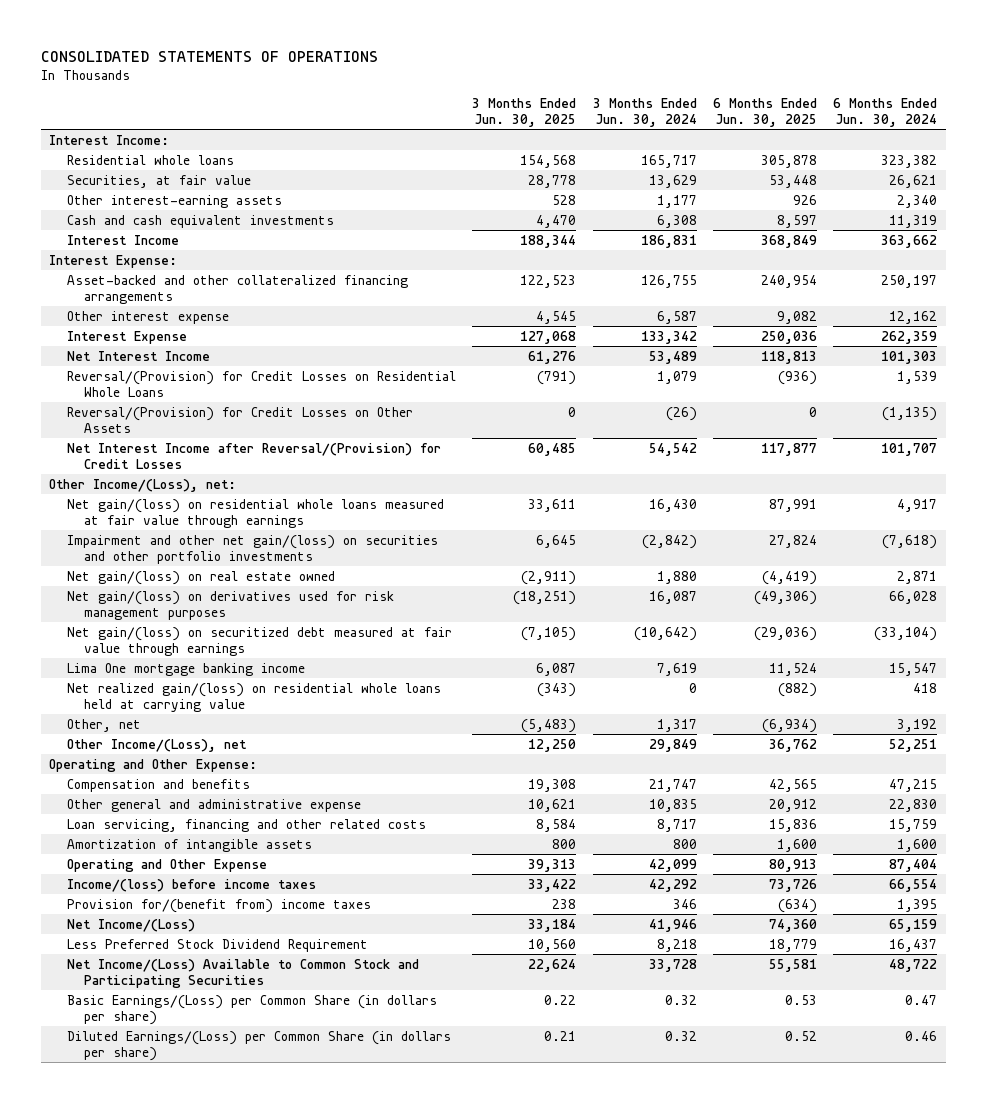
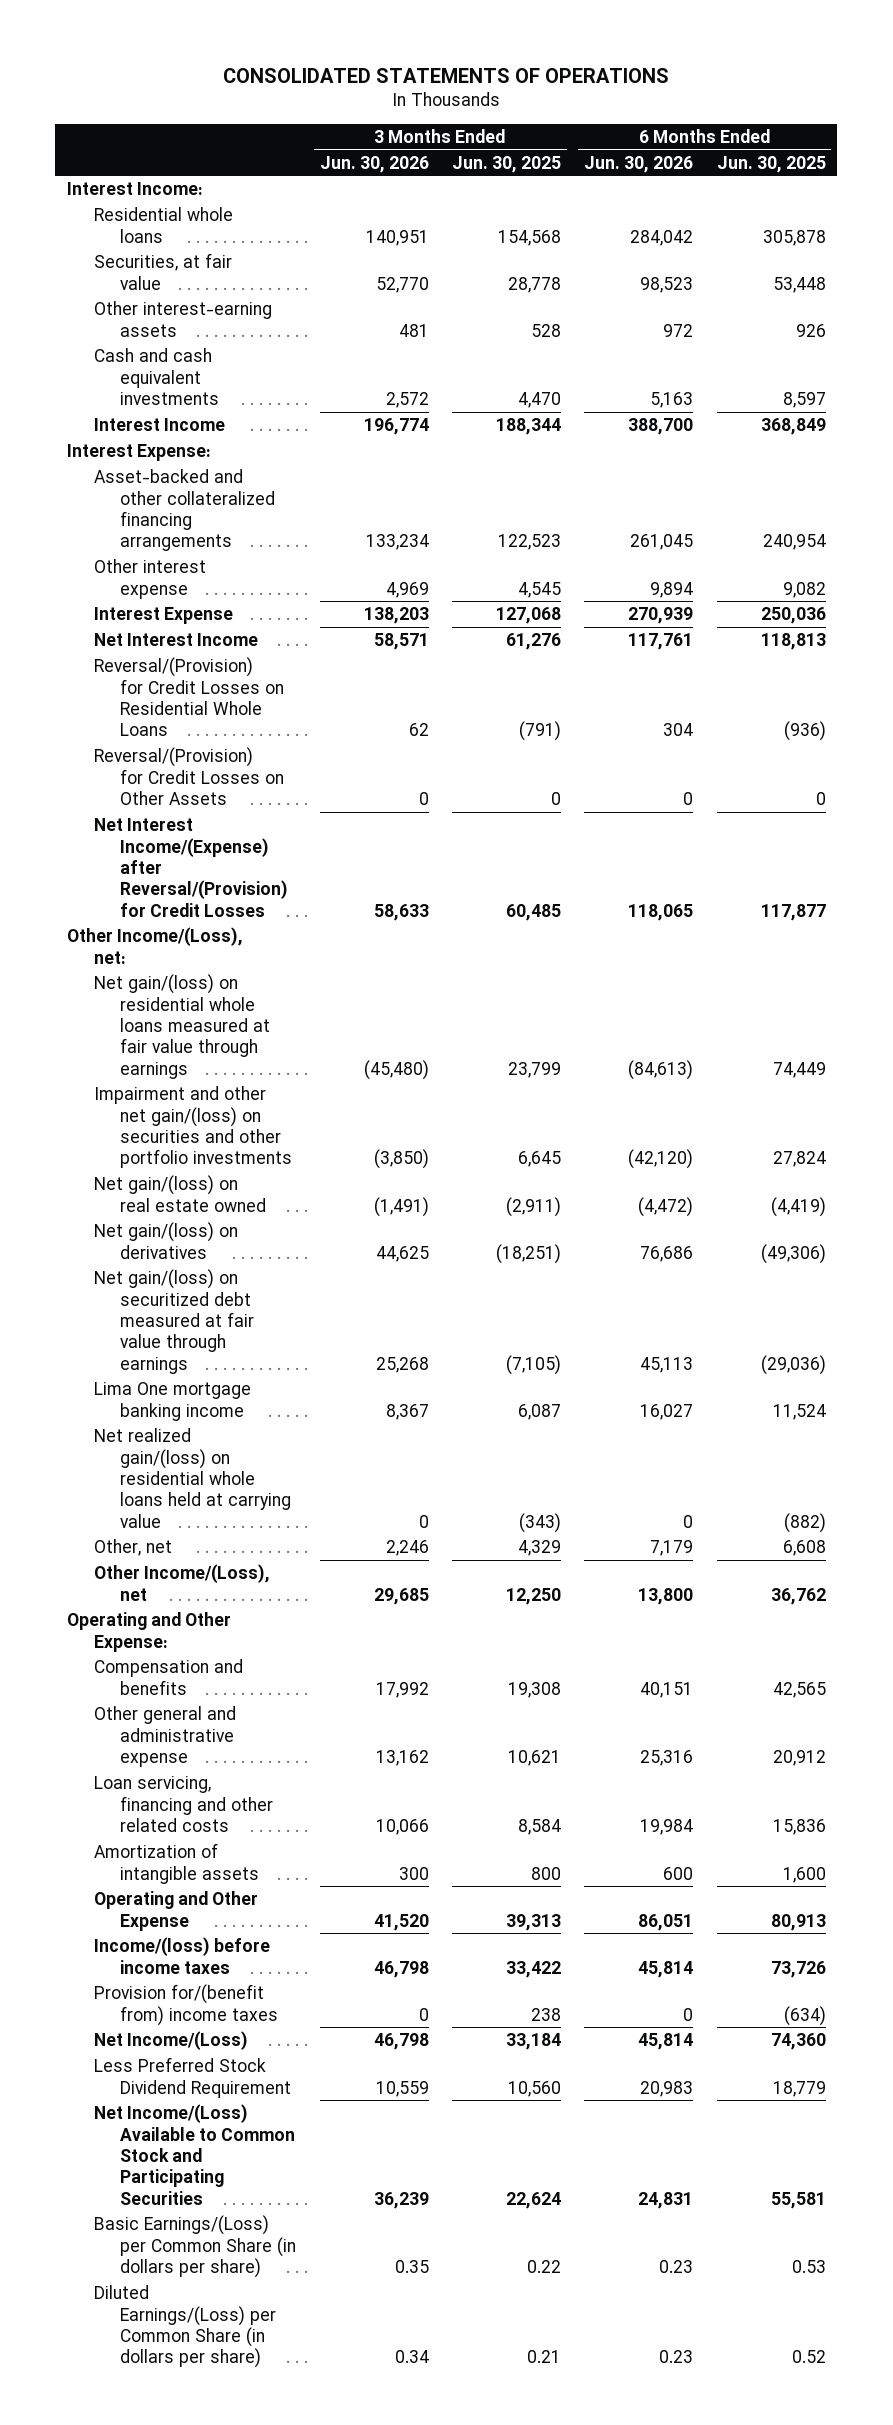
[592,97,697,128] 3 Months Ended Jun. 30, 2024 -> none
[833,97,938,128] 6 Months Ended Jun. 30, 2024 -> none
none -> [319,155,429,173] Jun. 30, 2026
none -> [584,155,694,173] Jun. 30, 2026
[66,442,441,470] Net Interest Income after Reversal/(Provision) for Credit Losses -> [93,818,289,917] Net Interest Income/(Expense) after Reversal/(Provision) for Credit Losses
[528,498,577,512] 33,611 -> [507,1061,561,1078] 23,799
[768,498,817,512] 87,991 -> [772,1061,826,1078] 74,449
[66,590,394,621] Net gain/(loss) on derivatives used for risk management purposes -> [93,1222,238,1259] Net gain/(loss) on derivatives
[521,718,577,733] (5,483) -> [517,1540,561,1557] 4,329
[761,718,817,733] (6,934) -> [782,1540,826,1557] 6,608

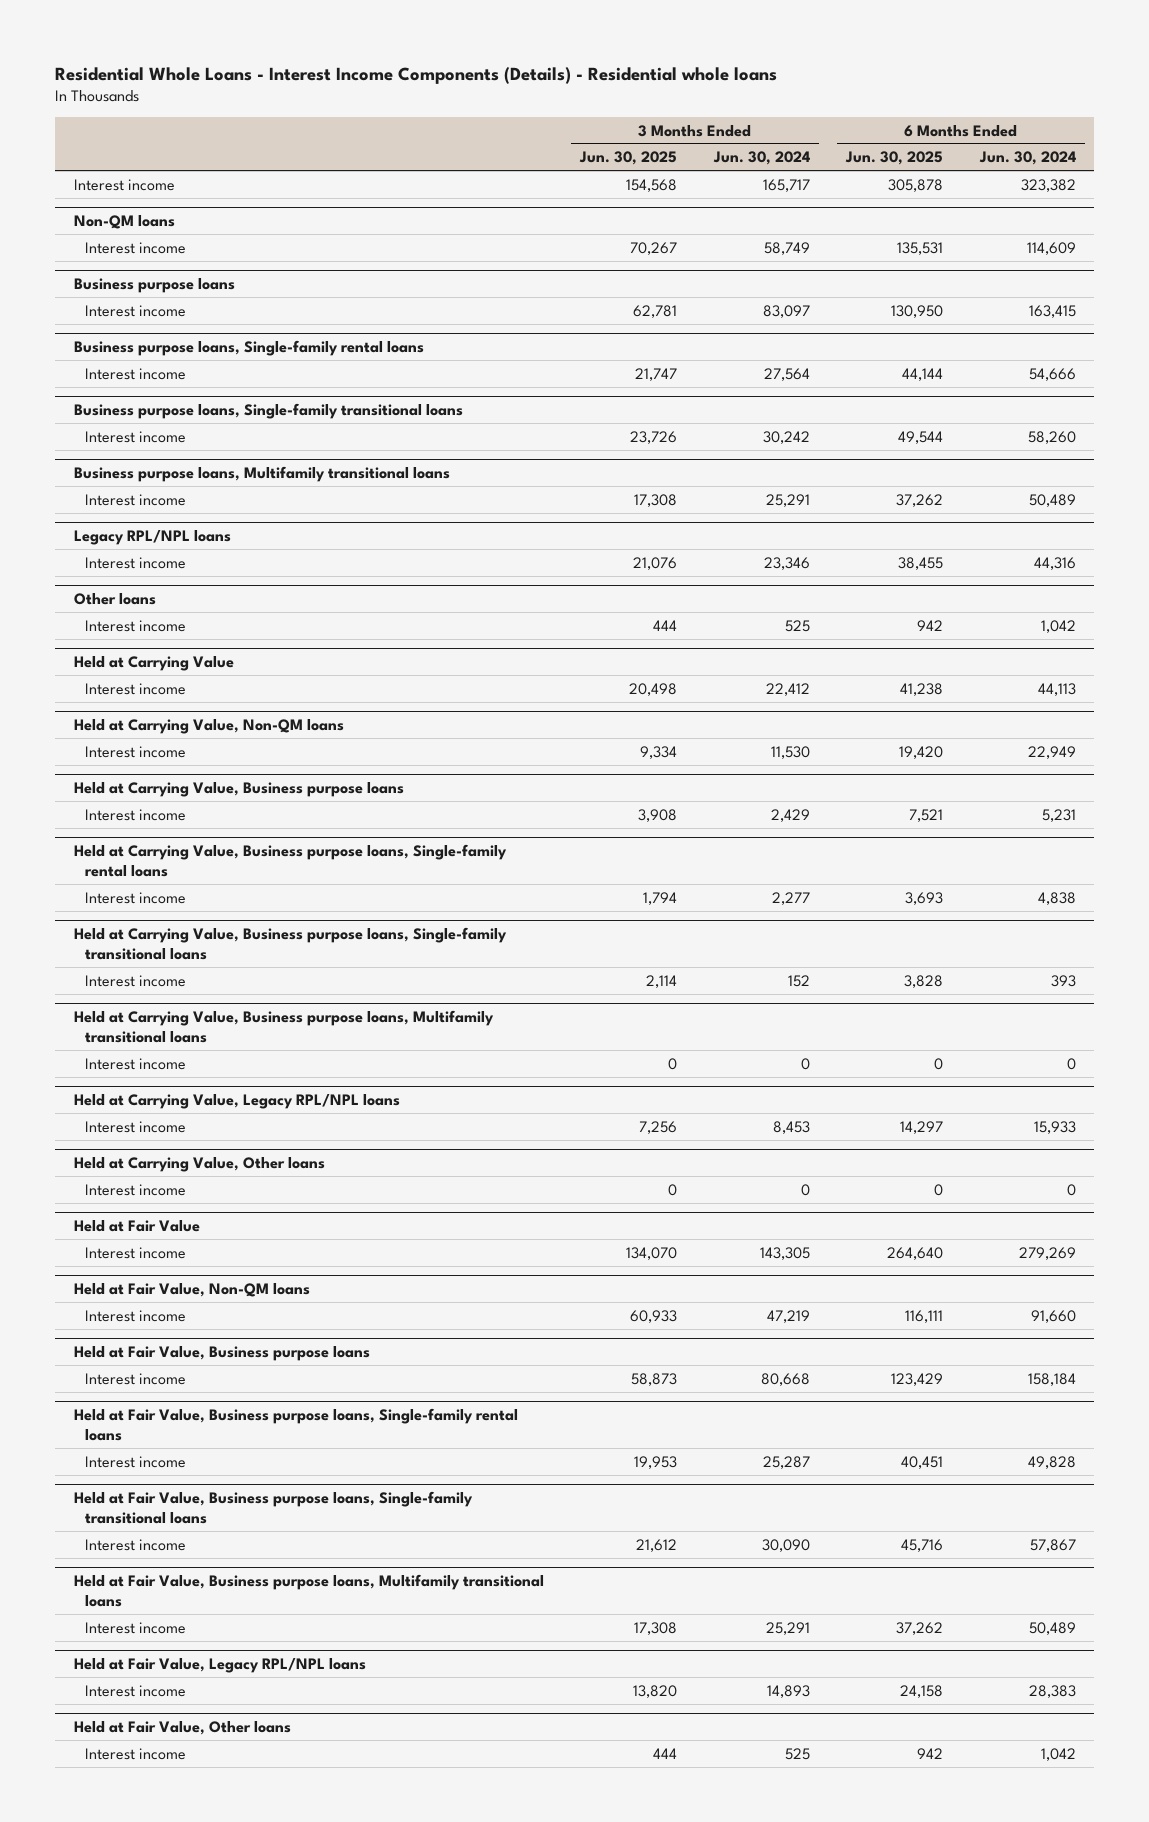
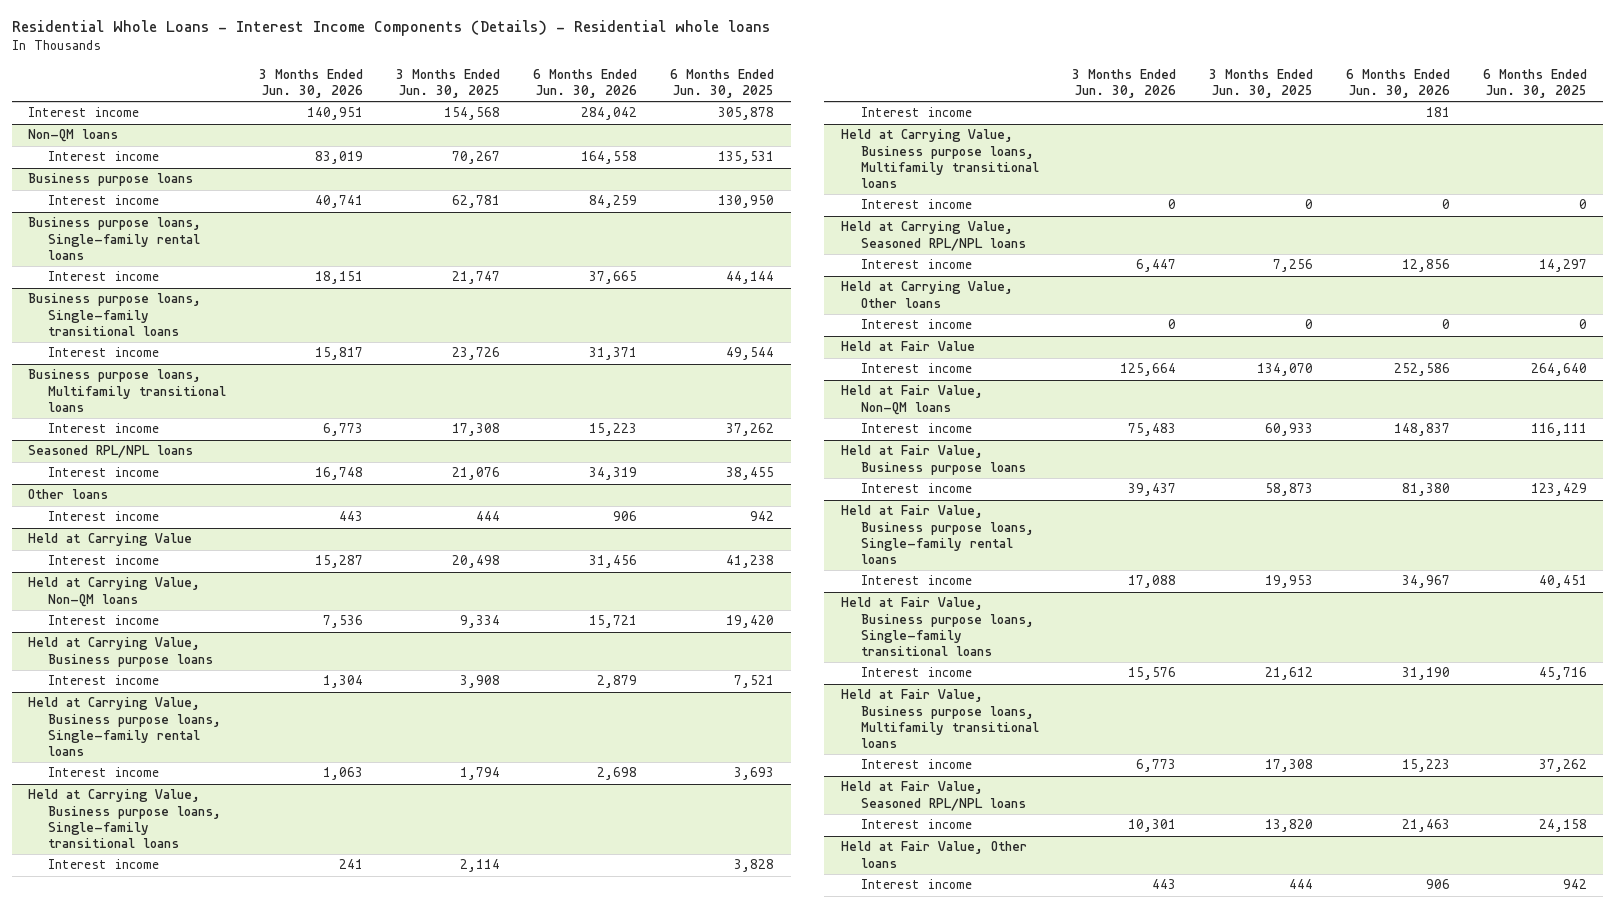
[712,151,810,166] Jun. 30, 2024 -> none
[978,151,1076,166] Jun. 30, 2024 -> none
none -> [259,69,364,99] 3 Months Ended Jun. 30, 2026
none -> [533,69,638,99] 6 Months Ended Jun. 30, 2026
[73,530,231,546] Legacy RPL/NPL loans -> [28,445,194,459] Seasoned RPL/NPL loans
none -> [860,107,972,118] Interest income
[73,1094,400,1110] Held at Carrying Value, Legacy RPL/NPL loans -> [840,221,1026,251] Held at Carrying Value, Seasoned RPL/NPL loans
[73,1658,366,1674] Held at Fair Value, Legacy RPL/NPL loans -> [840,781,1026,811] Held at Fair Value, Seasoned RPL/NPL loans

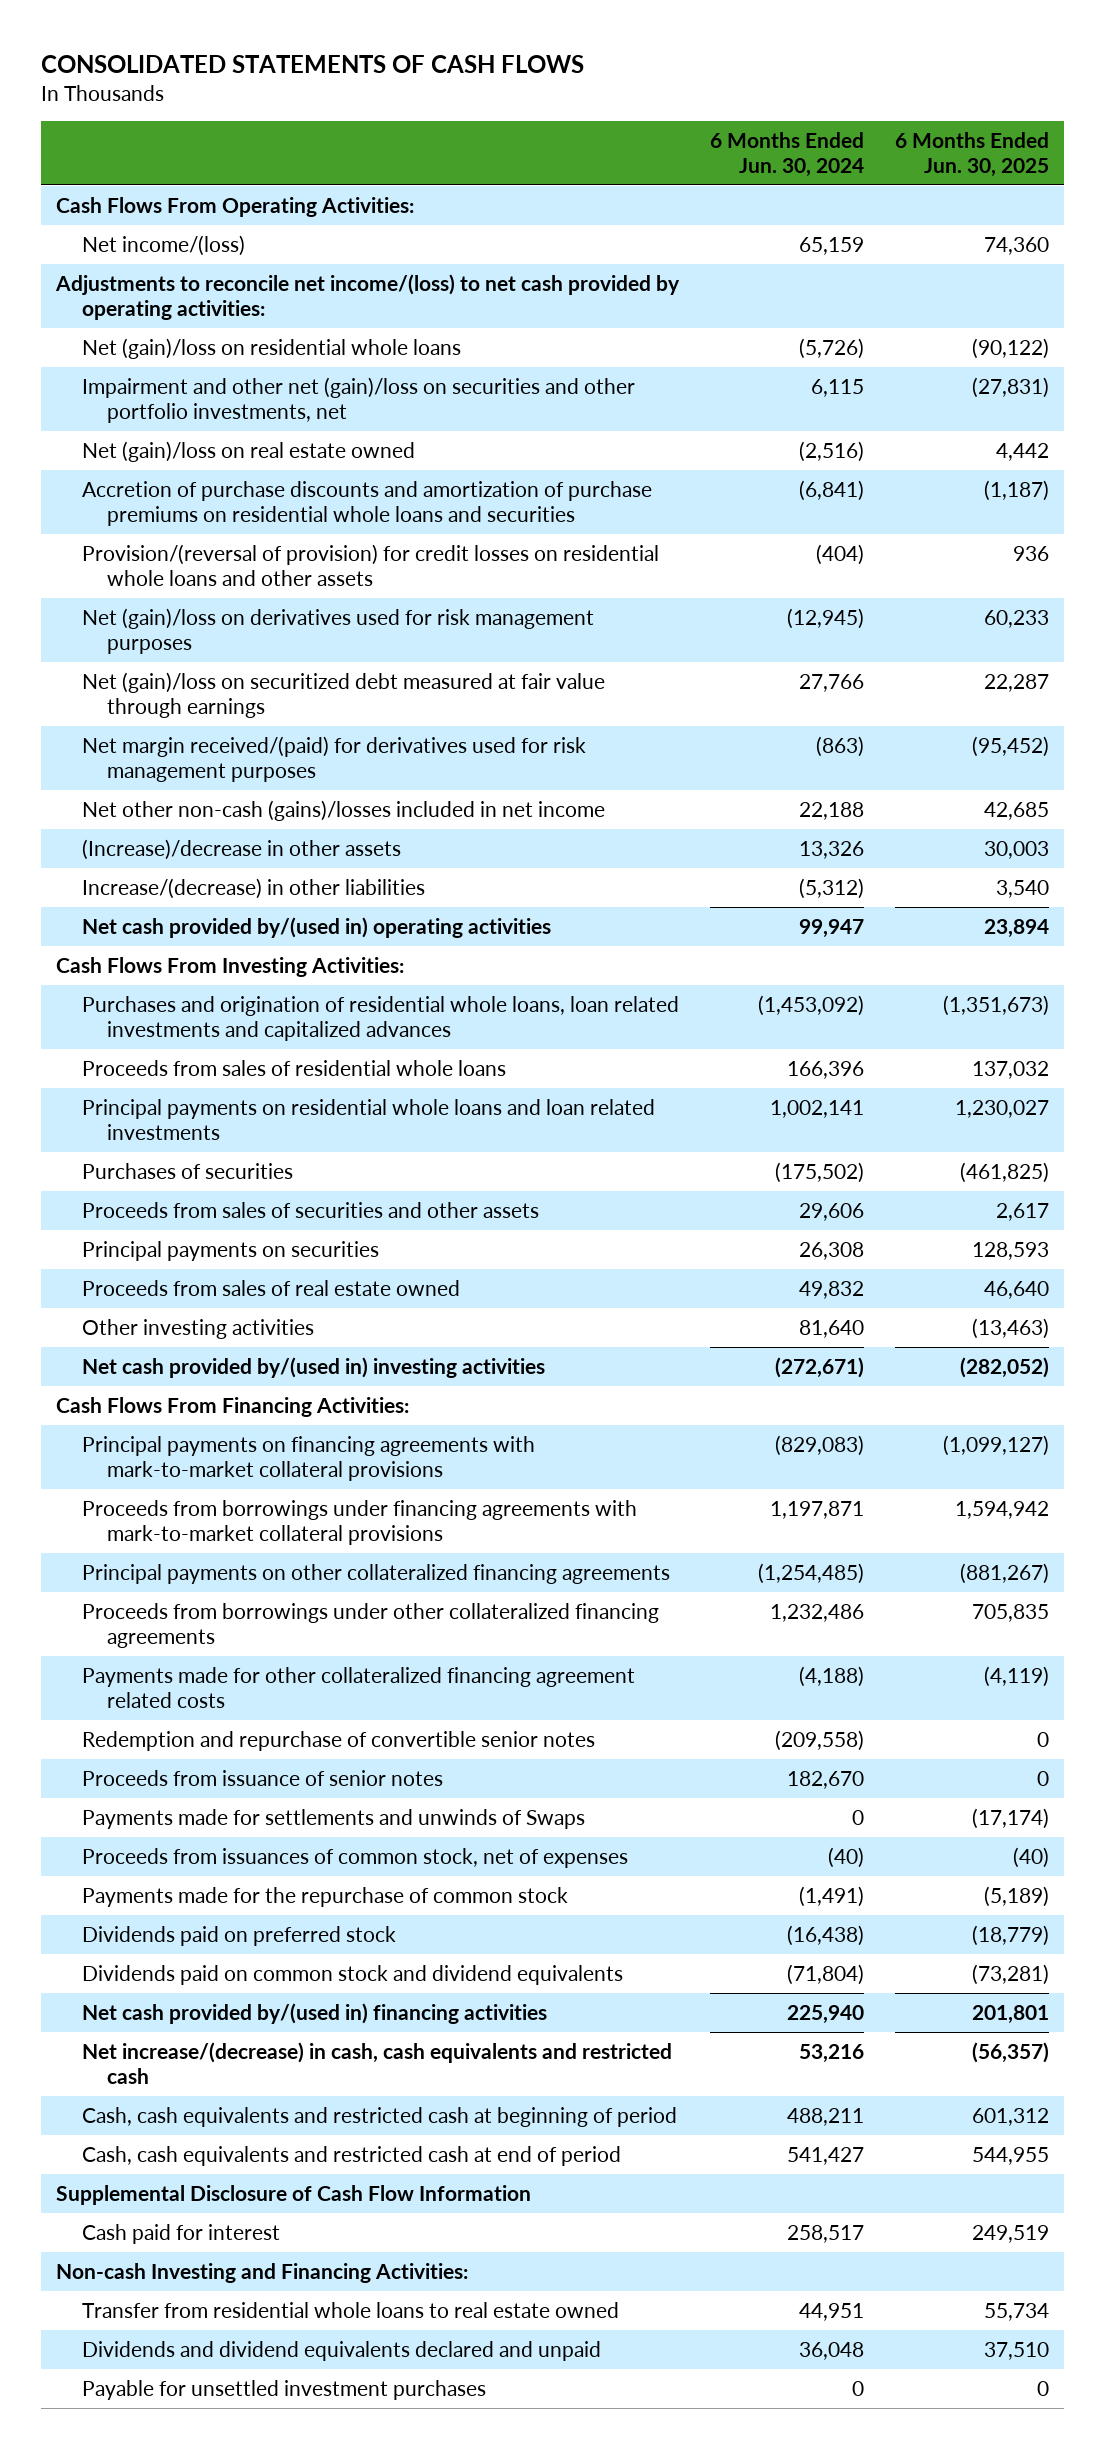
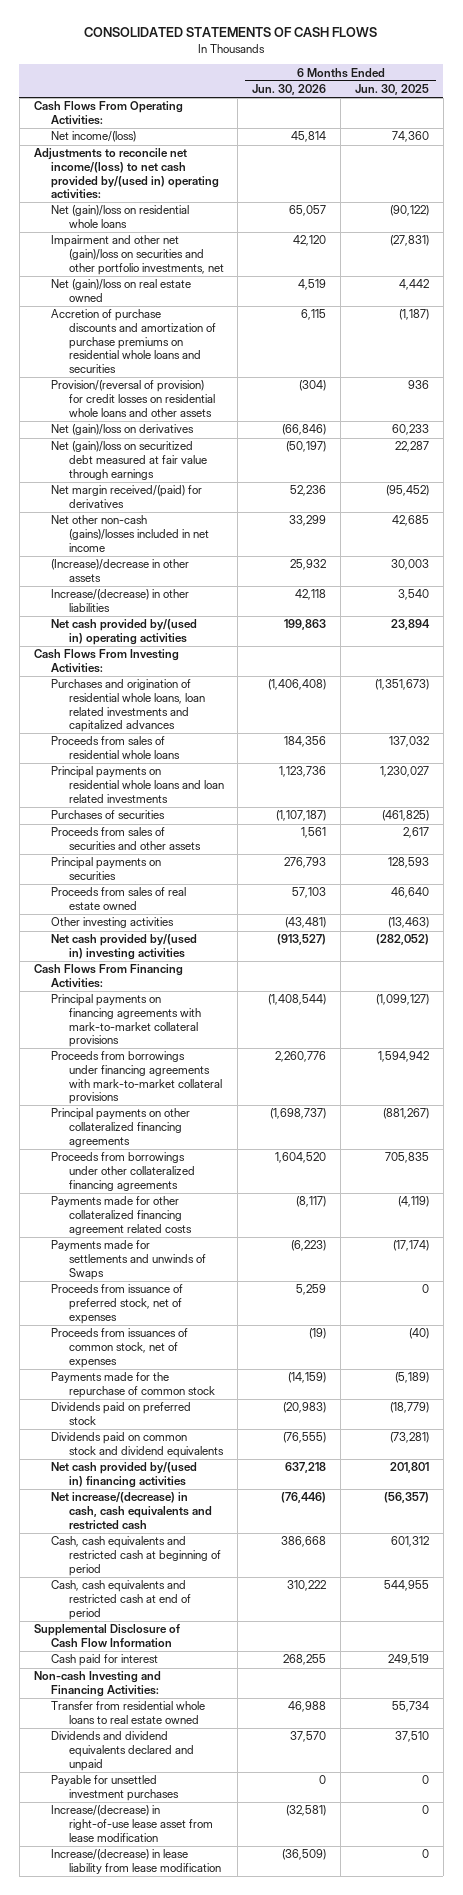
[710,132,865,177] 6 Months Ended Jun. 30, 2024 -> none
none -> [252,84,327,96] Jun. 30, 2026
[55,273,681,320] Adjustments to reconcile net income/(loss) to net cash provided by operating activities: -> [33,148,220,200] Adjustments to reconcile net income/(loss) to net cash provided by/(used in) operating activities:
[81,607,594,654] Net (gain)/loss on derivatives used for risk management purposes -> [51,424,195,436] Net (gain)/loss on derivatives
[81,735,586,782] Net margin received/(paid) for derivatives used for risk management purposes -> [51,485,203,509] Net margin received/(paid) for derivatives
[81,1730,595,1751] Redemption and repurchase of convertible senior notes -> none
[81,1769,443,1786] Proceeds from issuance of senior notes -> none
none -> [51,1284,184,1324] Proceeds from issuance of preferred stock, net of expenses
none -> [51,1805,213,1842] Increase/(decrease) in right-of-use lease asset from lease modification
none -> [51,1849,221,1875] Increase/(decrease) in lease liability from lease modification

